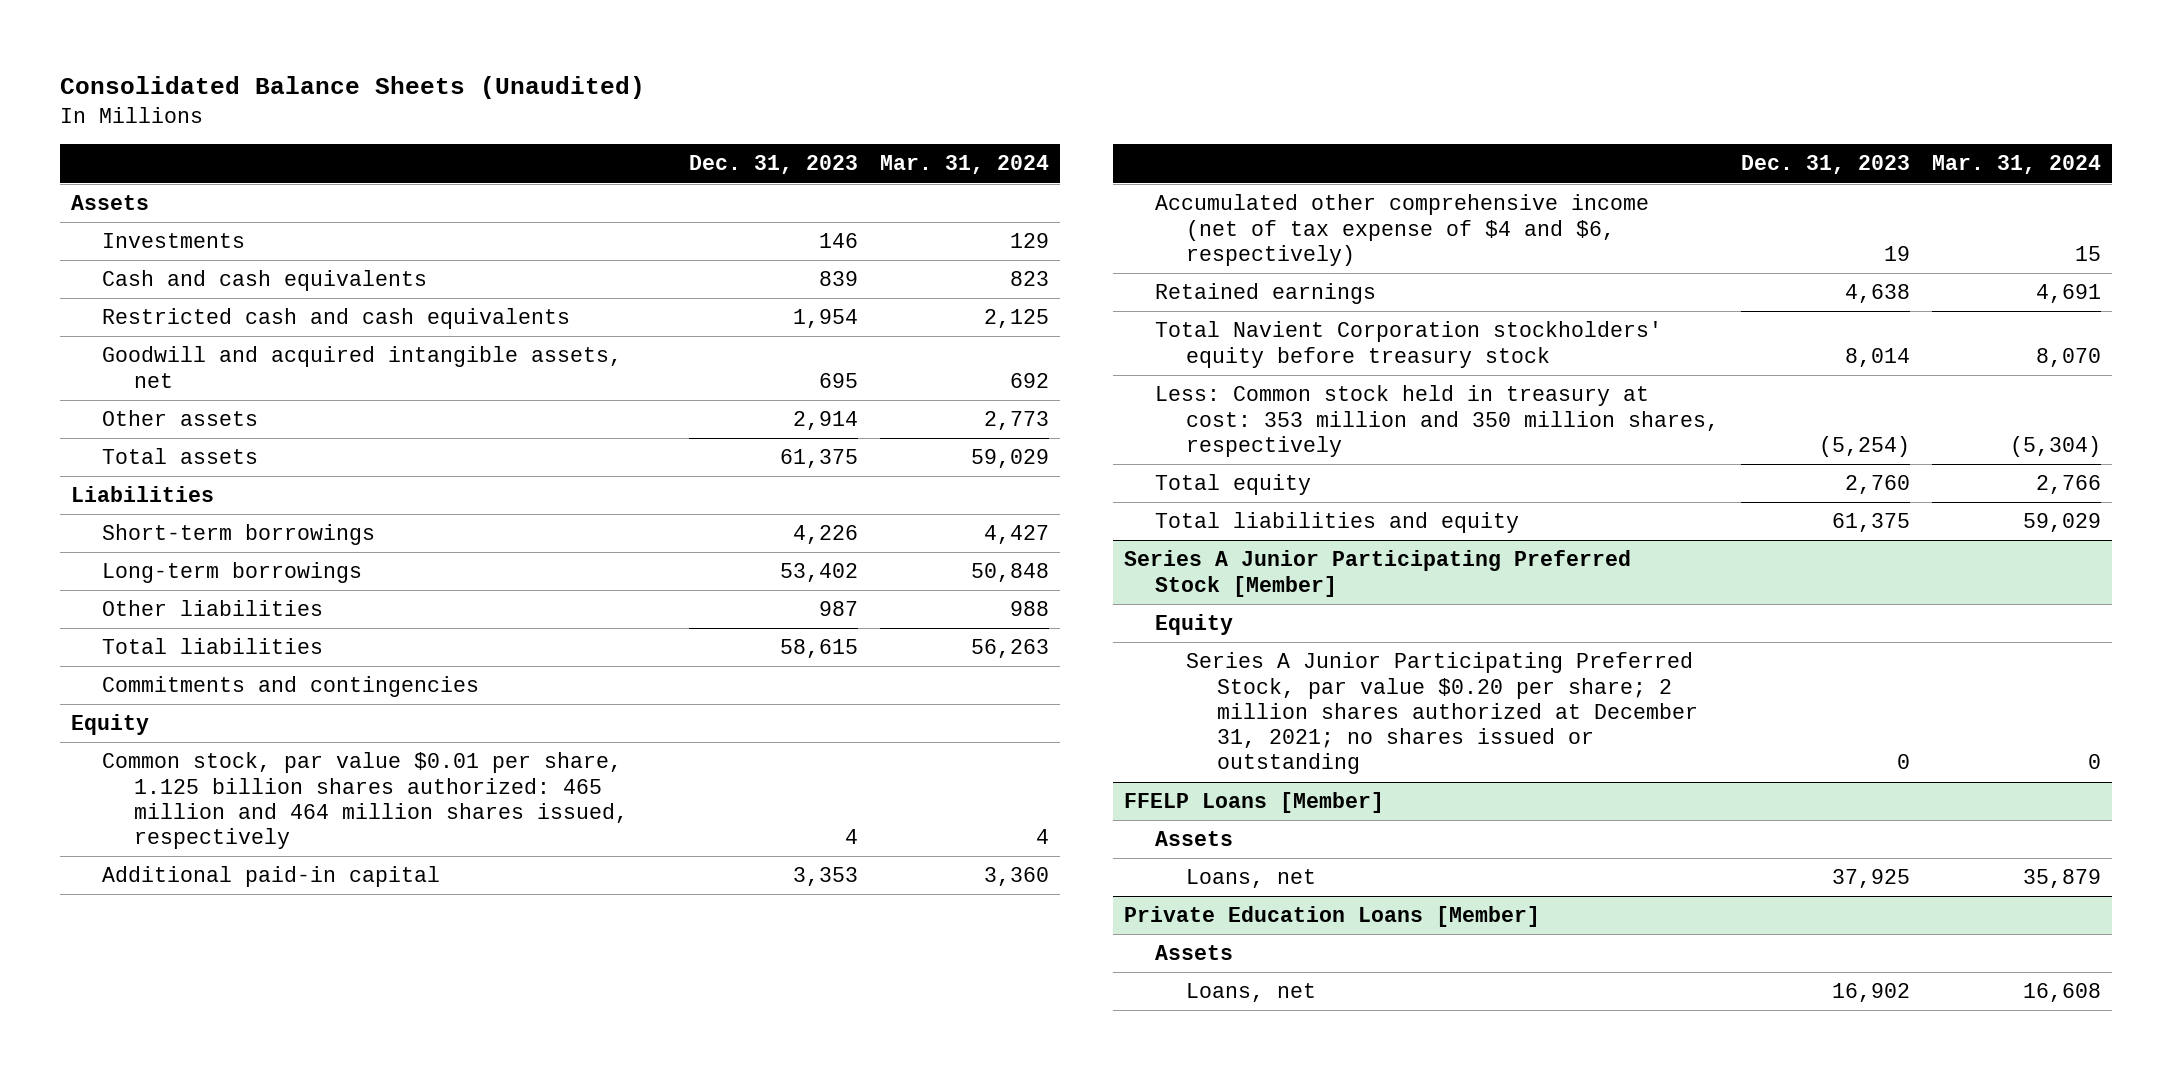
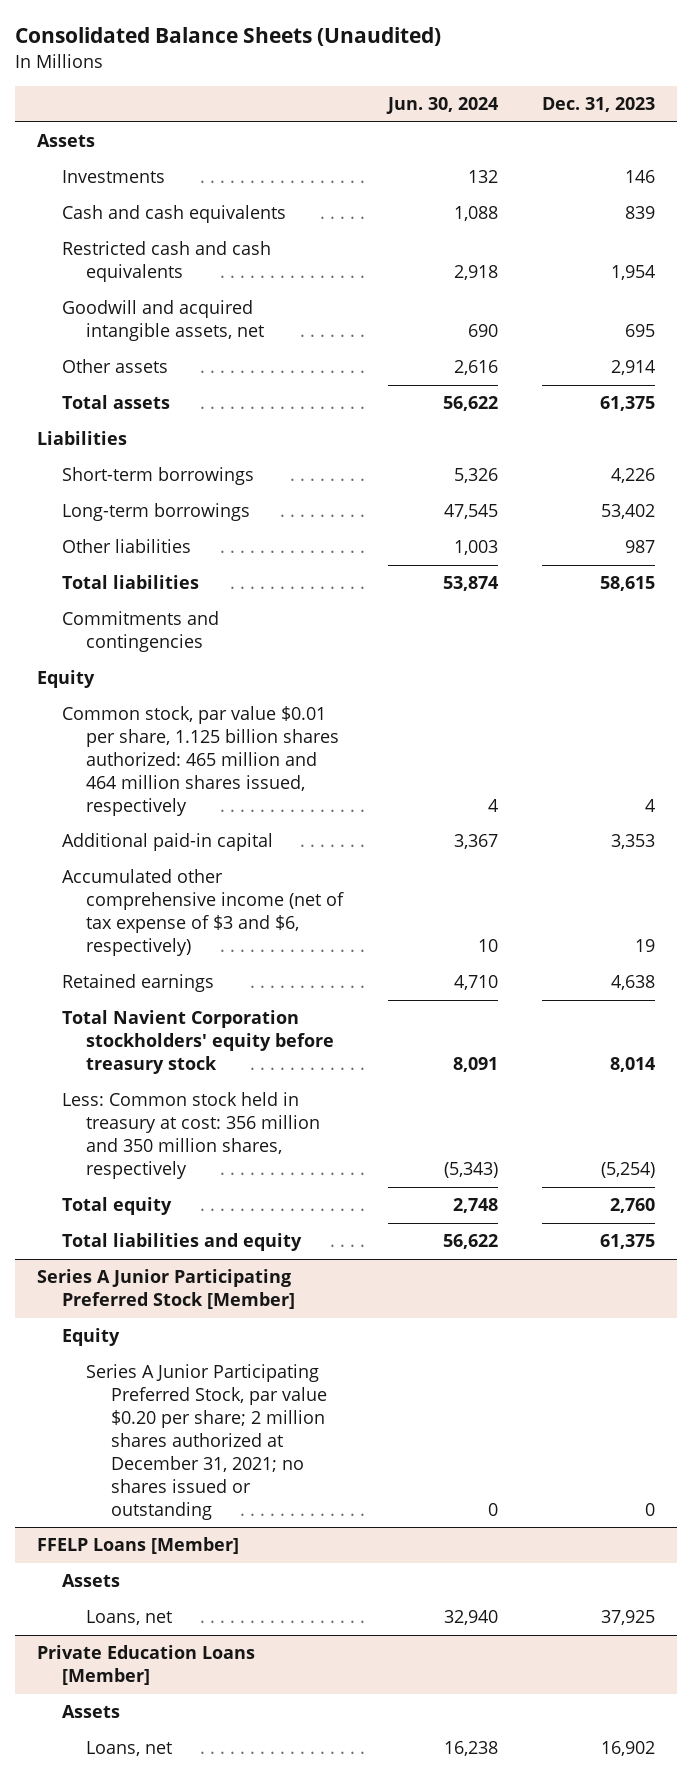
[879,155,1049,175] Mar. 31, 2024 -> none
none -> [385,97,498,115] Jun. 30, 2024
[1155,194,1650,266] Accumulated other comprehensive income (net of tax expense of $4 and $6, respectively) -> [61,869,345,956] Accumulated other comprehensive income (net of tax expense of $3 and $6, respectively)
[1155,385,1720,457] Less: Common stock held in treasury at cost: 353 million and 350 million shares, respectively -> [61,1092,321,1179] Less: Common stock held in treasury at cost: 356 million and 350 million shares, respectively

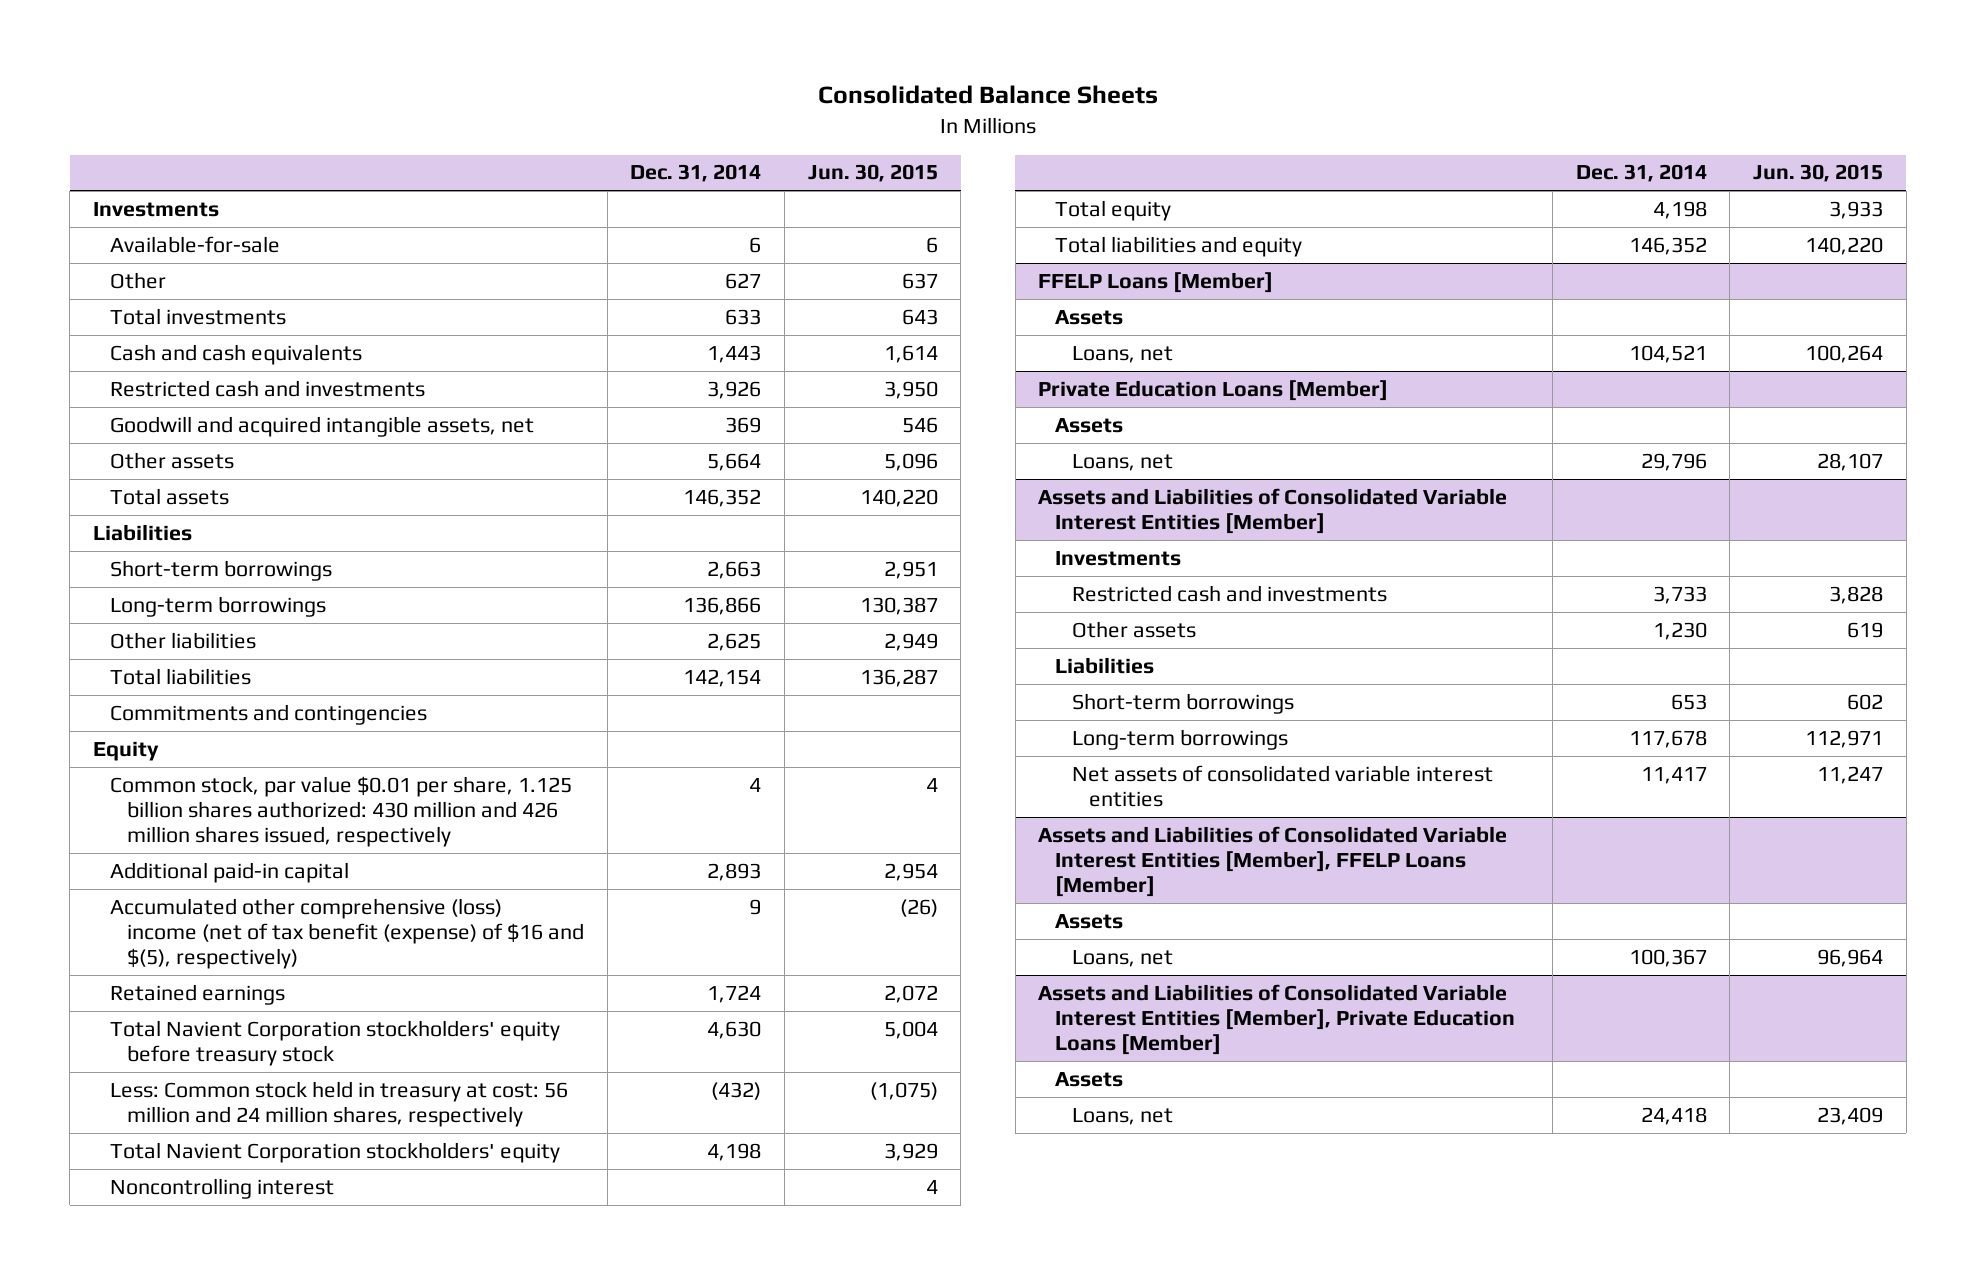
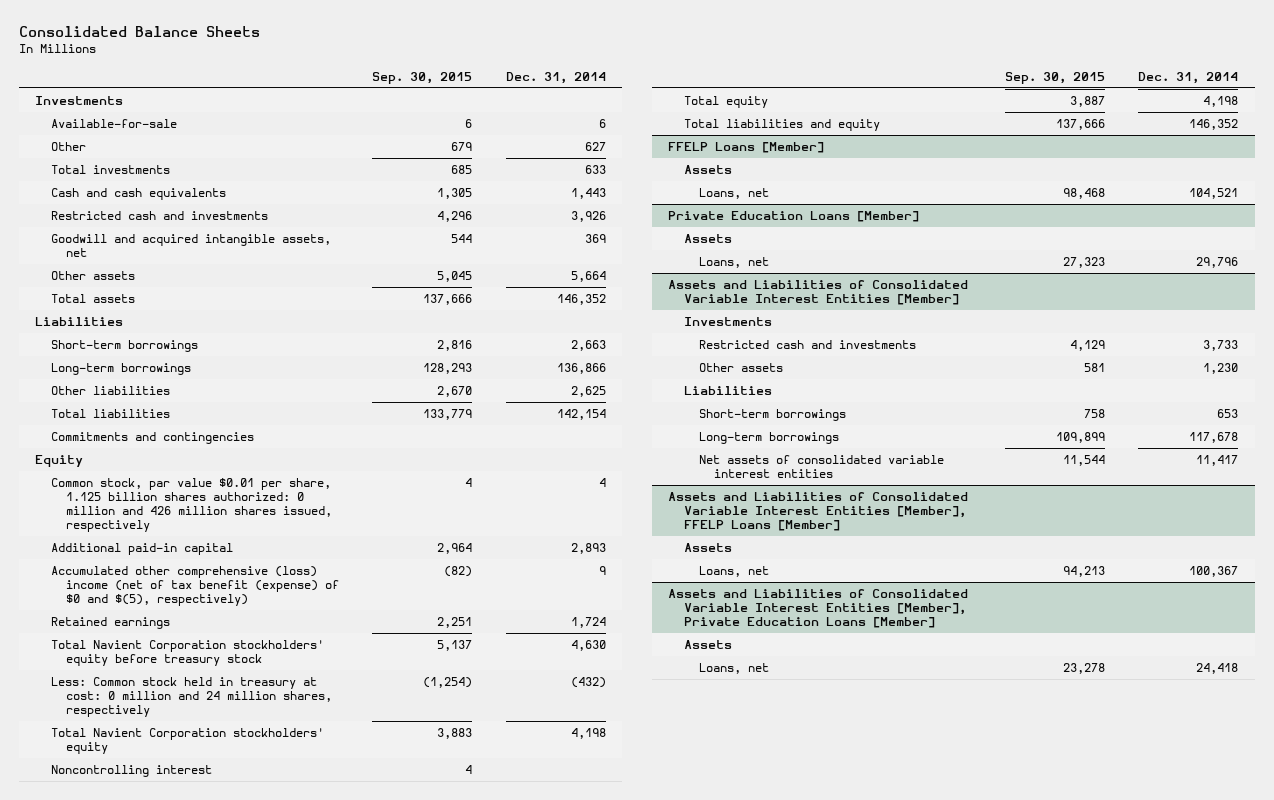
[807,164,938,183] Jun. 30, 2015 -> none
none -> [372,71,473,84] Sep. 30, 2015
[109,775,572,848] Common stock, par value $0.01 per share, 1.125 billion shares authorized: 430 million and 426 million shares issued, respectively -> [50,477,333,533] Common stock, par value $0.01 per share, 1.125 billion shares authorized: 0 million and 426 million shares issued, respectively
[109,897,584,970] Accumulated other comprehensive (loss) income (net of tax benefit (expense) of $16 and $(5), respectively) -> [50,565,340,607] Accumulated other comprehensive (loss) income (net of tax benefit (expense) of $0 and $(5), respectively)
[109,1080,568,1128] Less: Common stock held in treasury at cost: 56 million and 24 million shares, respectively -> [50,676,333,718] Less: Common stock held in treasury at cost: 0 million and 24 million shares, respectively

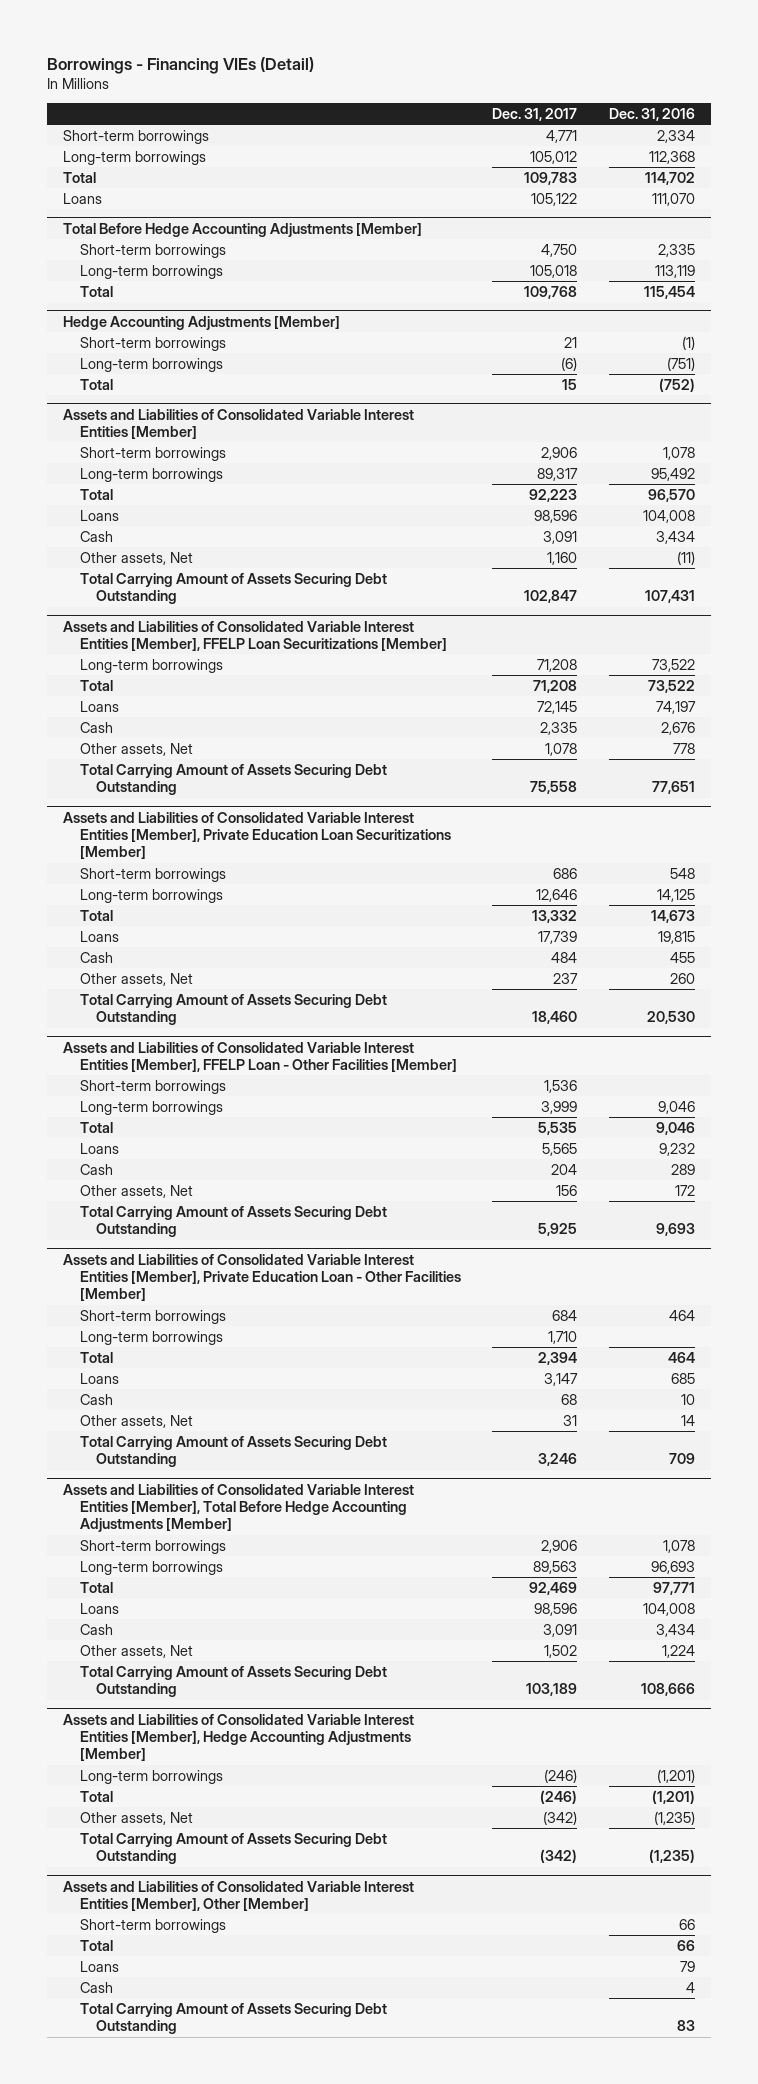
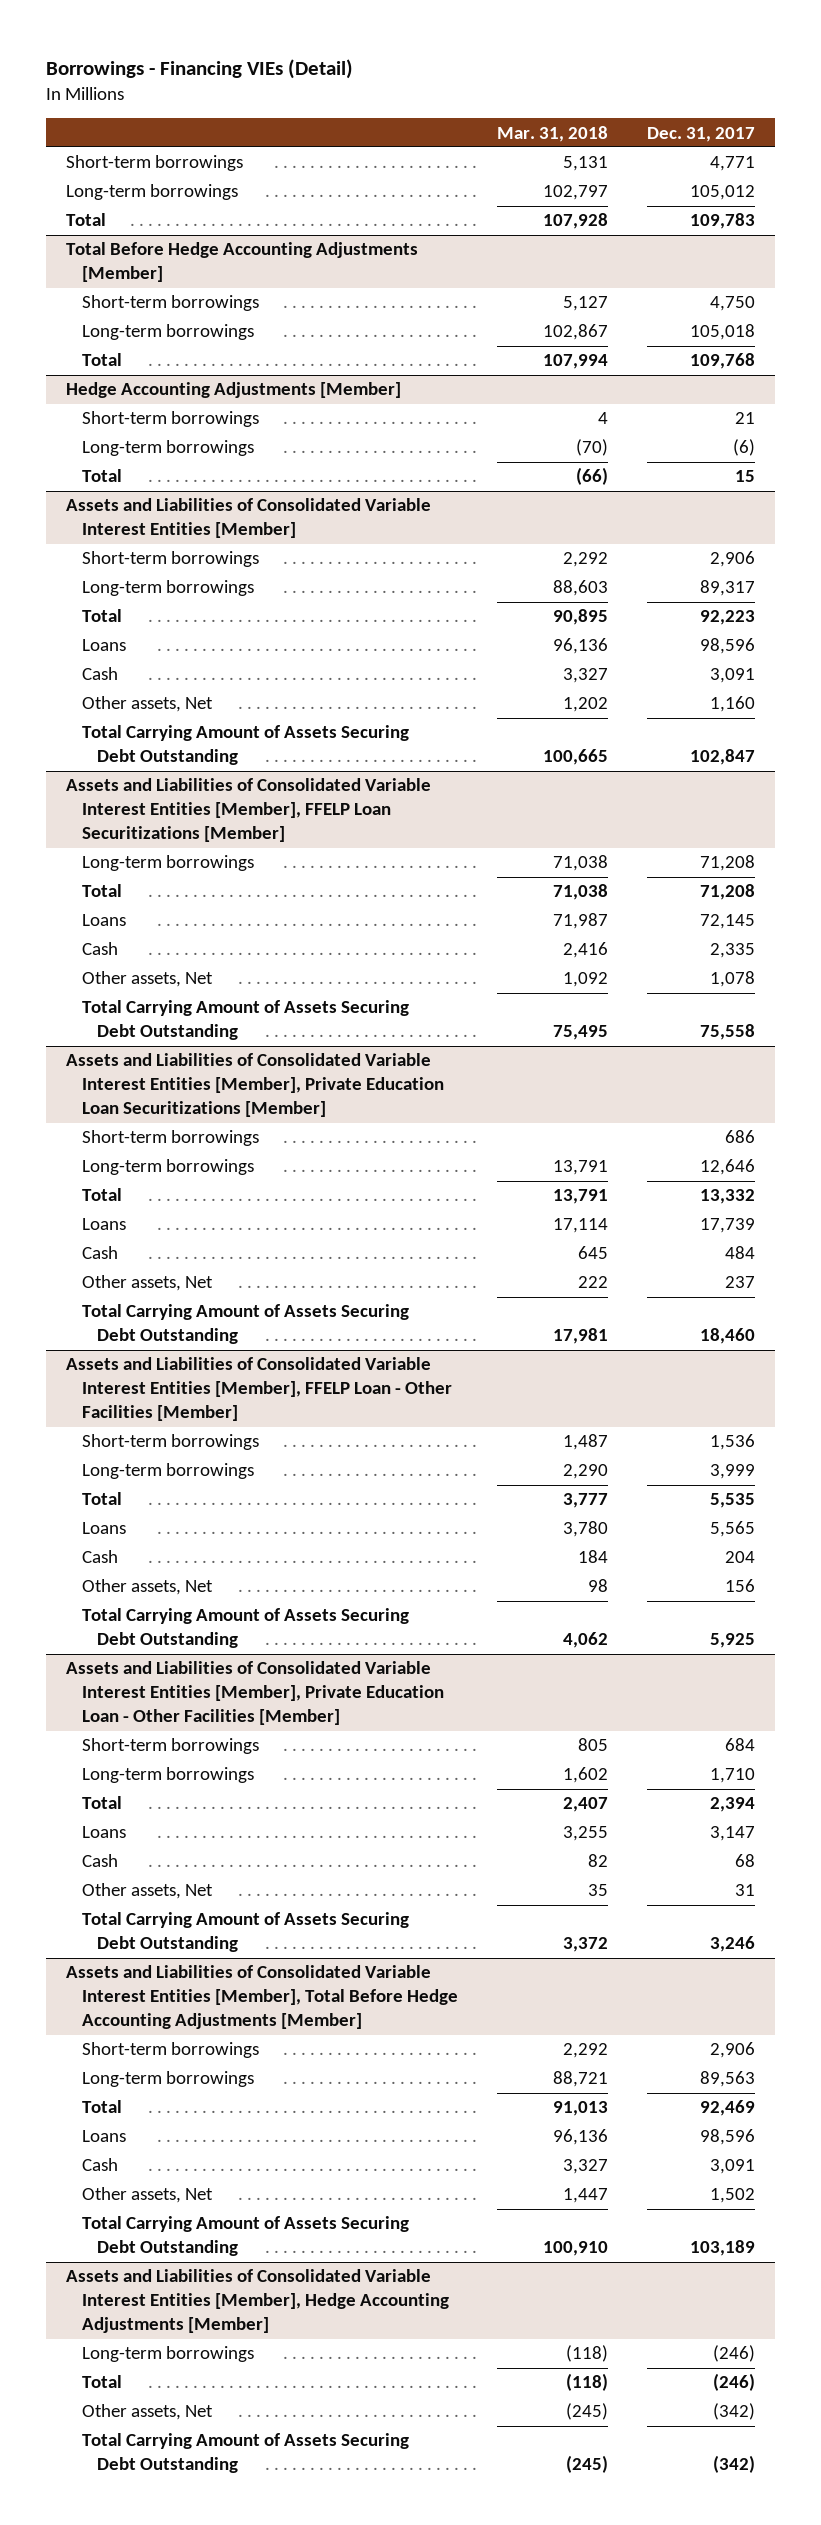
[608,108,695,122] Dec. 31, 2016 -> none
none -> [496,125,608,142] Mar. 31, 2018
[63,192,103,204] Loans -> none
[63,1880,415,1911] Assets and Liabilities of Consolidated Variable Interest Entities [Member], Other [Member] -> none
[79,1918,226,1933] Short-term borrowings -> none
[79,1939,113,1951] Total -> none
[79,1960,119,1972] Loans -> none
[79,1981,113,1993] Cash -> none
[79,2002,387,2035] Total Carrying Amount of Assets Securing Debt Outstanding -> none

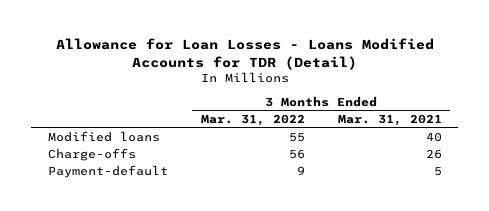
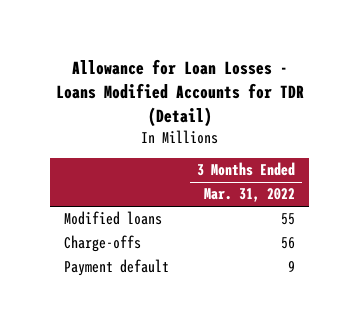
[337,114,442,127] Mar. 31, 2021 -> none
[47,165,168,179] Payment-default -> [64,259,170,277] Payment default

